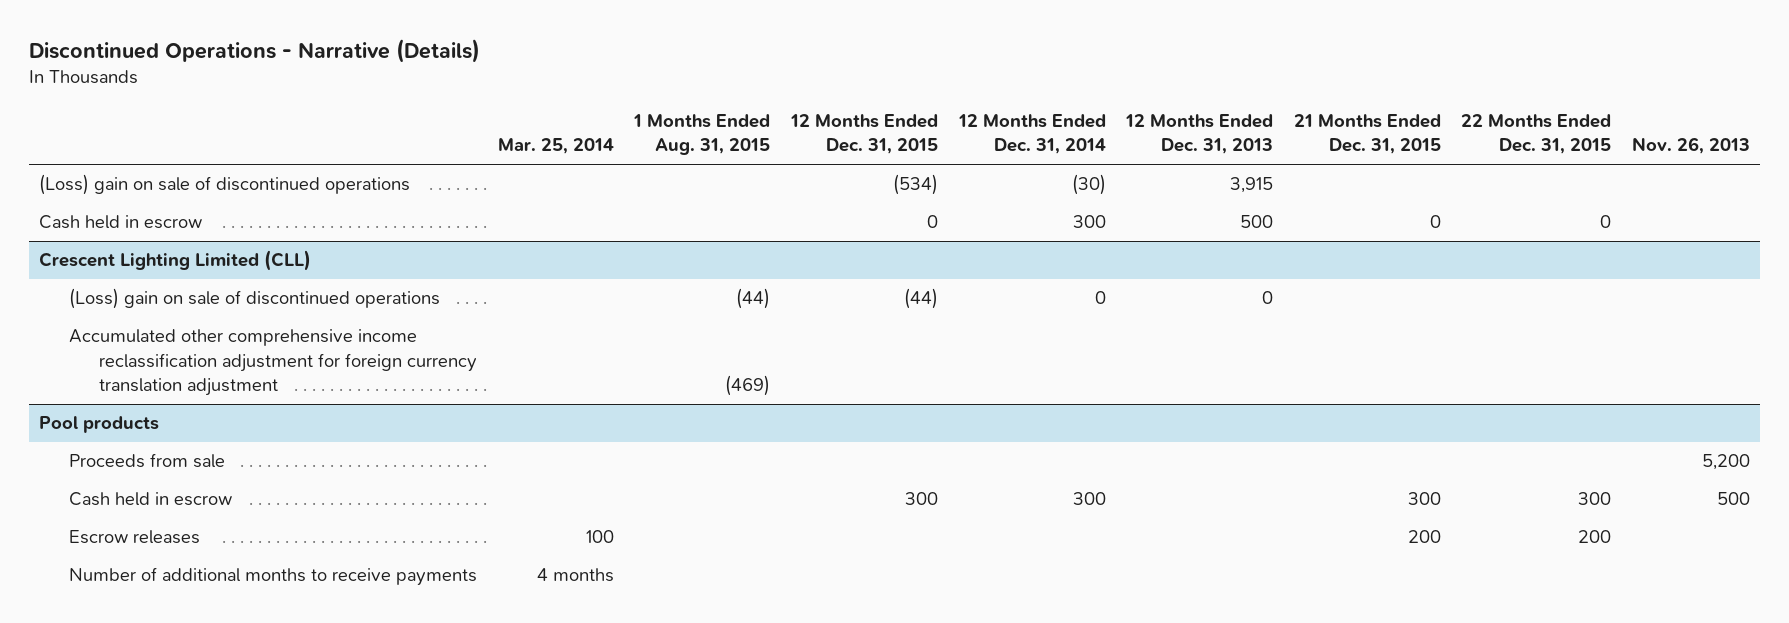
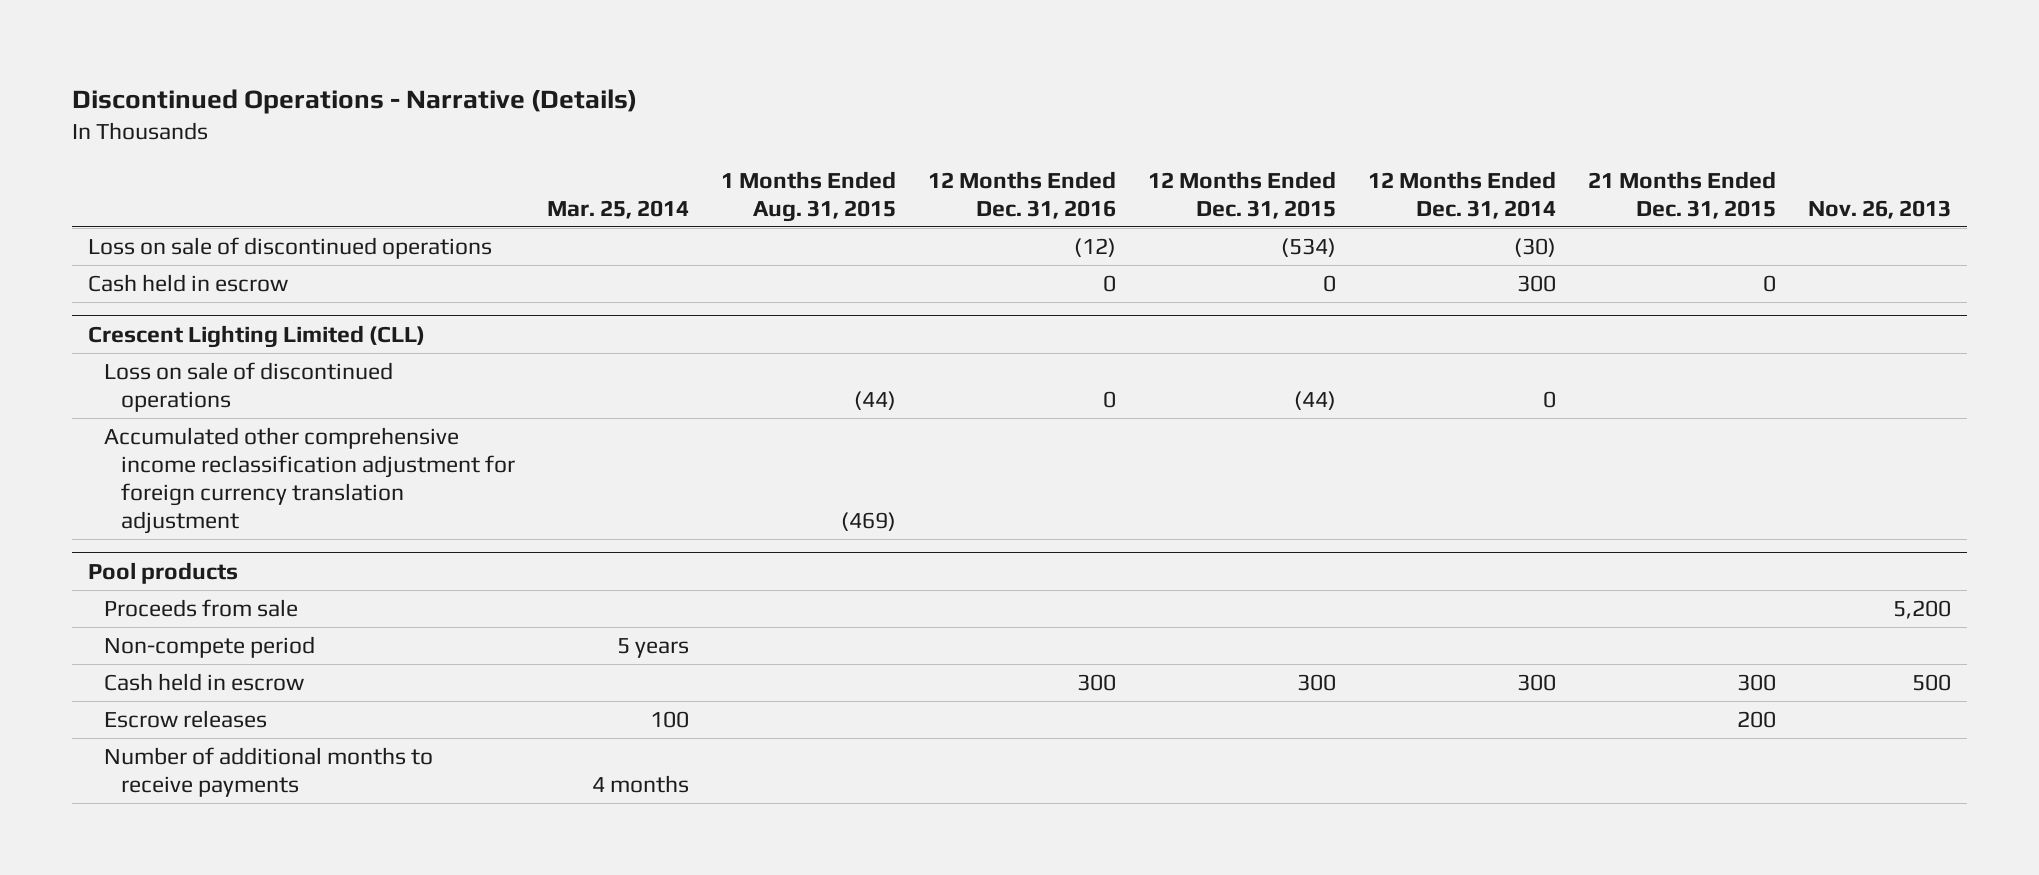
[1125,114,1274,155] 12 Months Ended Dec. 31, 2013 -> none
[1461,114,1612,155] 22 Months Ended Dec. 31, 2015 -> none
none -> [927,170,1116,219] 12 Months Ended Dec. 31, 2016
[39,174,411,196] (Loss) gain on sale of discontinued operations -> [88,236,493,259] Loss on sale of discontinued operations
[68,288,440,310] (Loss) gain on sale of discontinued operations -> [104,361,394,412] Loss on sale of discontinued operations
none -> [104,635,316,658] Non-compete period

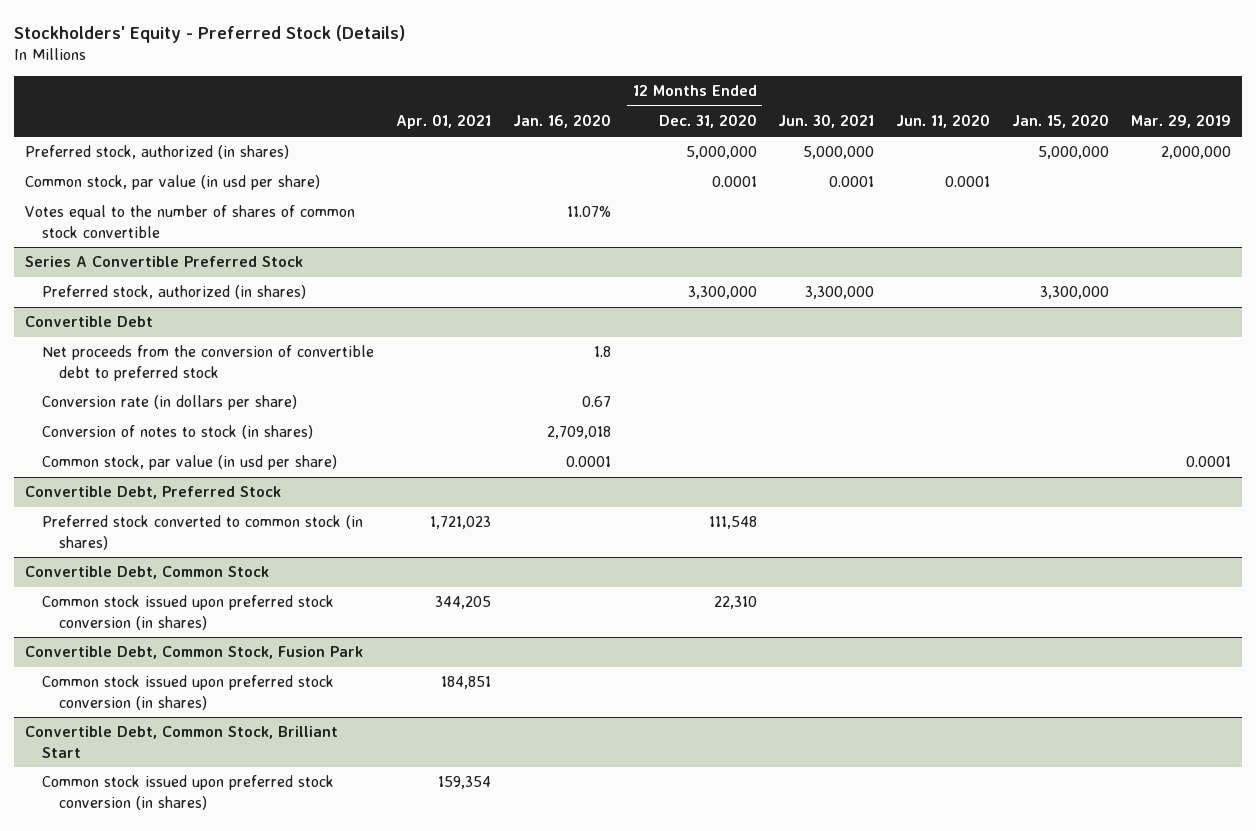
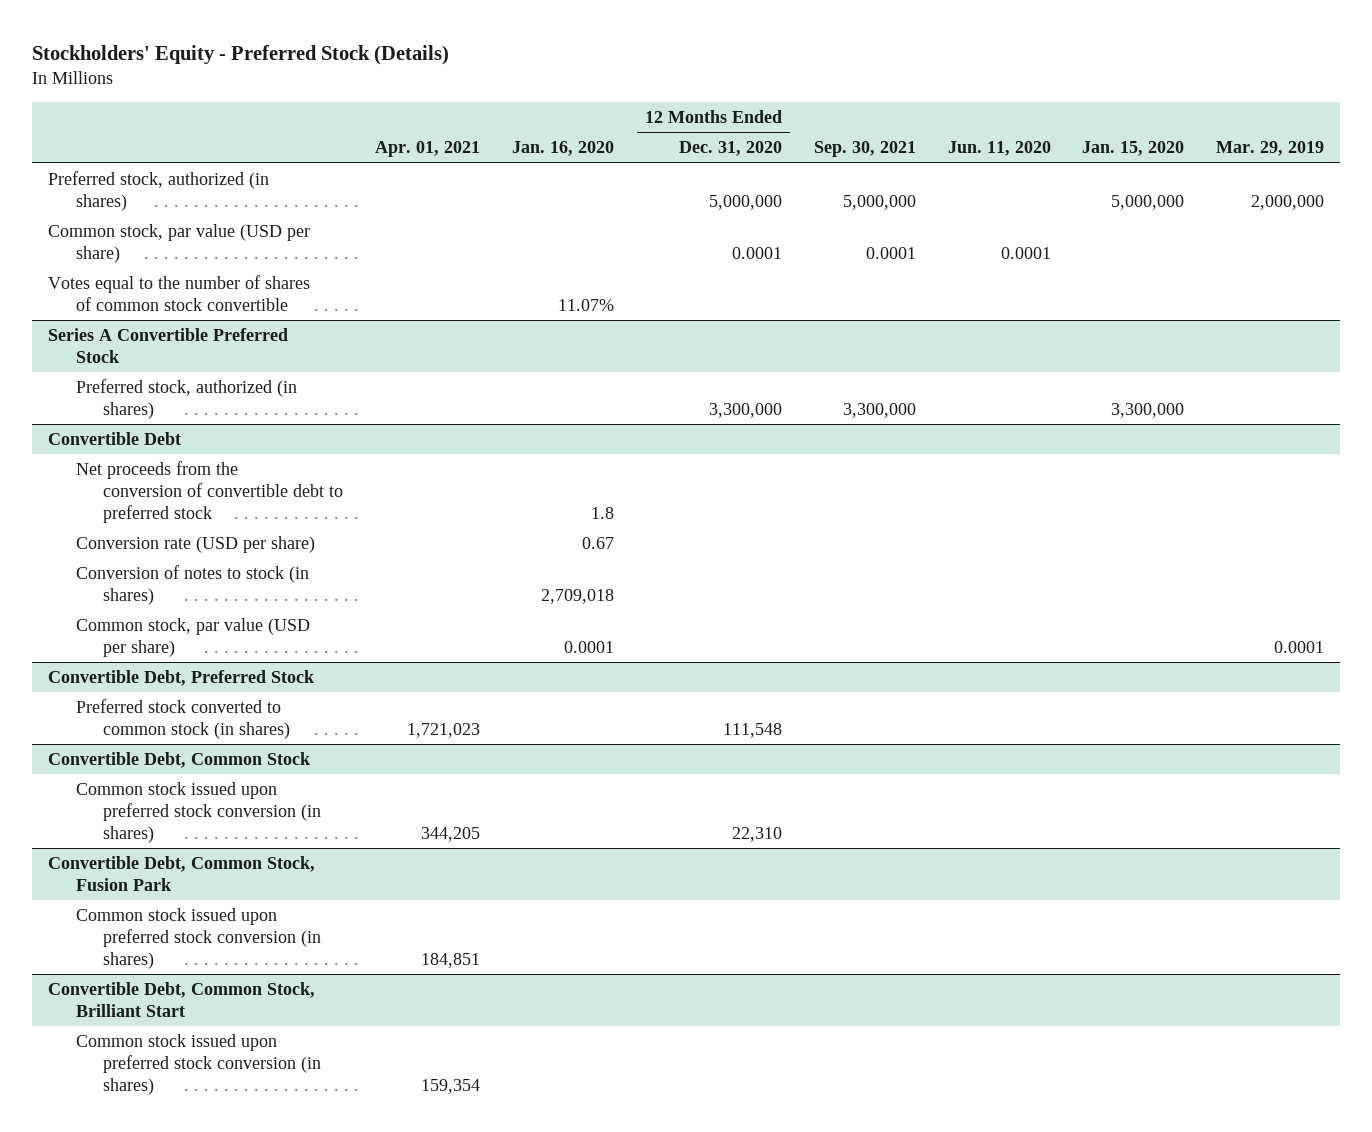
[778,114,875,129] Jun. 30, 2021 -> none
none -> [813,141,916,158] Sep. 30, 2021
[24,175,320,191] Common stock, par value (in usd per share) -> [48,223,311,263] Common stock, par value (USD per share)
[42,395,298,411] Conversion rate (in dollars per share) -> [75,535,315,553] Conversion rate (USD per share)
[42,455,338,471] Common stock, par value (in usd per share) -> [75,617,310,657] Common stock, par value (USD per share)

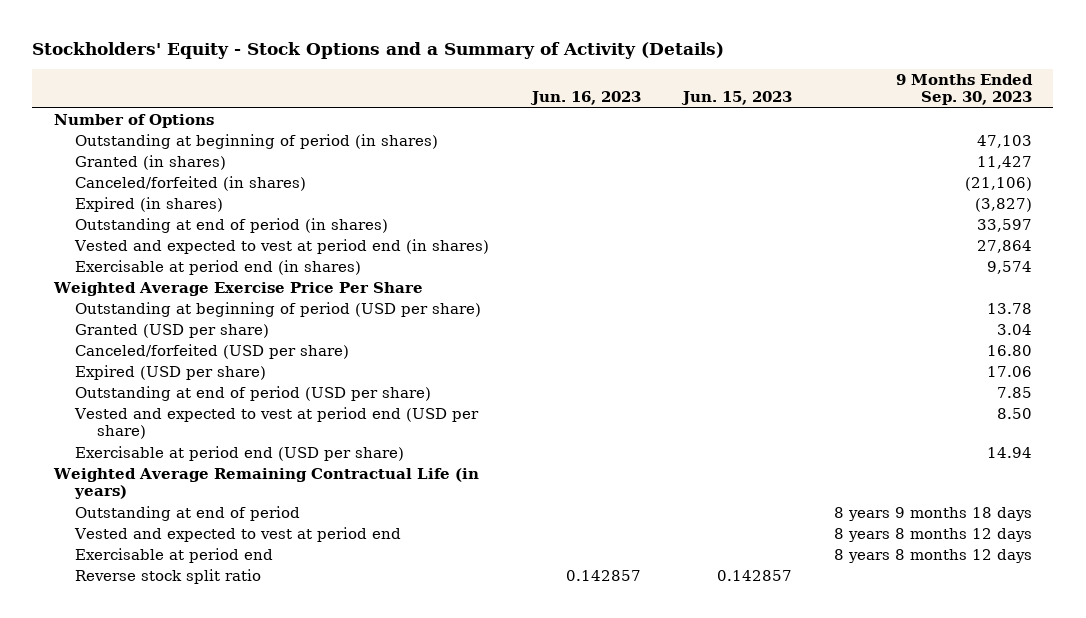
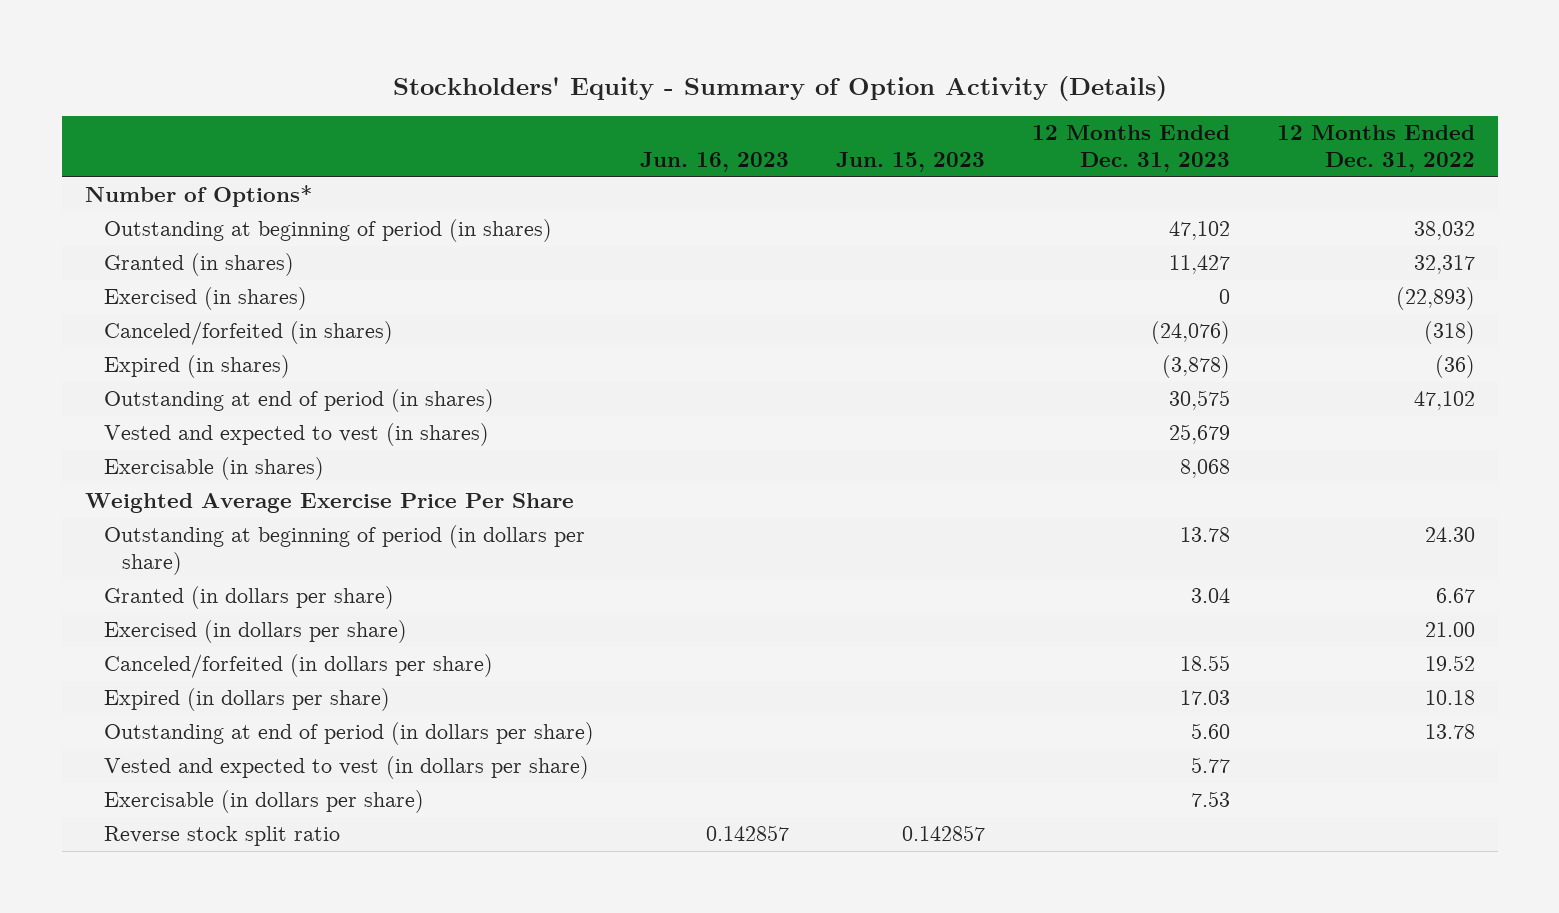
[32,41,725,59] Stockholders' Equity - Stock Options and a Summary of Activity (Details) -> [392,75,1167,101] Stockholders' Equity - Summary of Option Activity (Details)
[896,73,1034,106] 9 Months Ended Sep. 30, 2023 -> none
none -> [1031,125,1230,172] 12 Months Ended Dec. 31, 2023
none -> [1276,125,1475,172] 12 Months Ended Dec. 31, 2022
[53,113,214,128] Number of Options -> [84,185,313,208] Number of Options*
none -> [103,287,307,311] Exercised (in shares)
[74,238,490,254] Vested and expected to vest at period end (in shares) -> [103,423,489,447] Vested and expected to vest (in shares)
[75,259,362,275] Exercisable at period end (in shares) -> [103,457,324,481] Exercisable (in shares)
[52,467,479,500] Weighted Average Remaining Contractual Life (in years) -> none
[75,505,301,521] Outstanding at end of period -> none
[74,526,402,542] Vested and expected to vest at period end -> none
[75,547,274,563] Exercisable at period end -> none
[75,301,482,317] Outstanding at beginning of period (USD per share) -> [103,525,585,576] Outstanding at beginning of period (in dollars per share)
[75,323,270,338] Granted (USD per share) -> [103,586,394,610] Granted (in dollars per share)
none -> [103,620,407,644] Exercised (in dollars per share)
[75,343,350,359] Canceled/forfeited (USD per share) -> [103,654,493,679] Canceled/forfeited (in dollars per share)
[75,364,267,380] Expired (USD per share) -> [103,688,390,712] Expired (in dollars per share)
[75,385,432,401] Outstanding at end of period (USD per share) -> [103,722,594,746] Outstanding at end of period (in dollars per share)
[74,406,480,440] Vested and expected to vest at period end (USD per share) -> [103,756,589,780] Vested and expected to vest (in dollars per share)
[75,445,405,461] Exercisable at period end (USD per share) -> [103,790,424,814] Exercisable (in dollars per share)

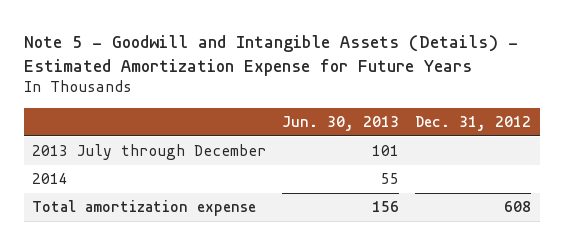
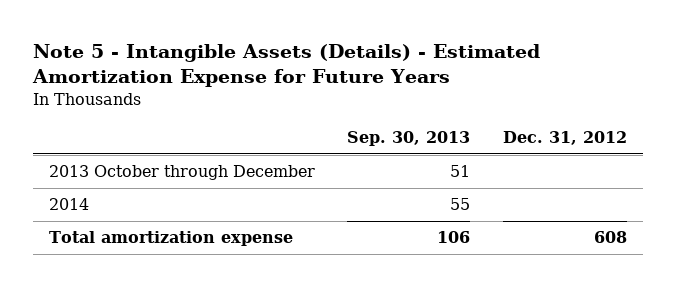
[23,34,518,76] Note 5 - Goodwill and Intangible Assets (Details) - Estimated Amortization Expense for Future Years -> [31,44,540,88] Note 5 - Intangible Assets (Details) - Estimated Amortization Expense for Future Years
[282,115,400,131] Jun. 30, 2013 -> none
none -> [347,131,471,147] Sep. 30, 2013
[32,144,267,161] 2013 July through December -> [49,165,316,181] 2013 October through December

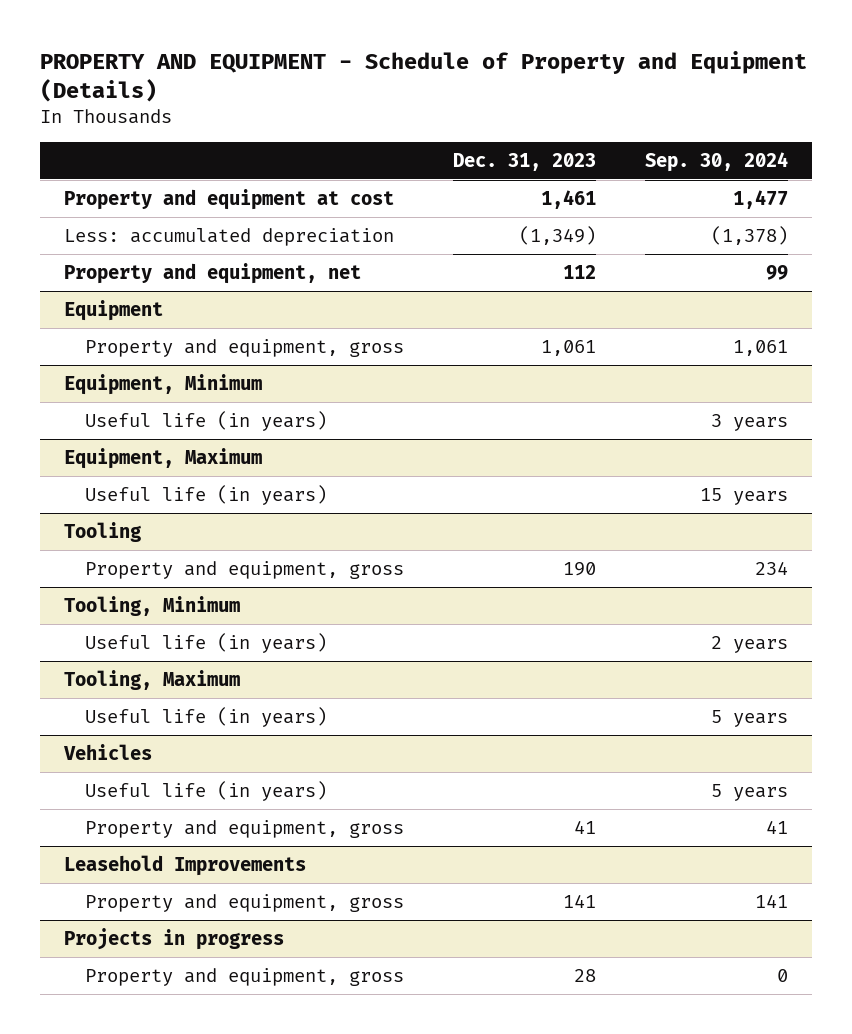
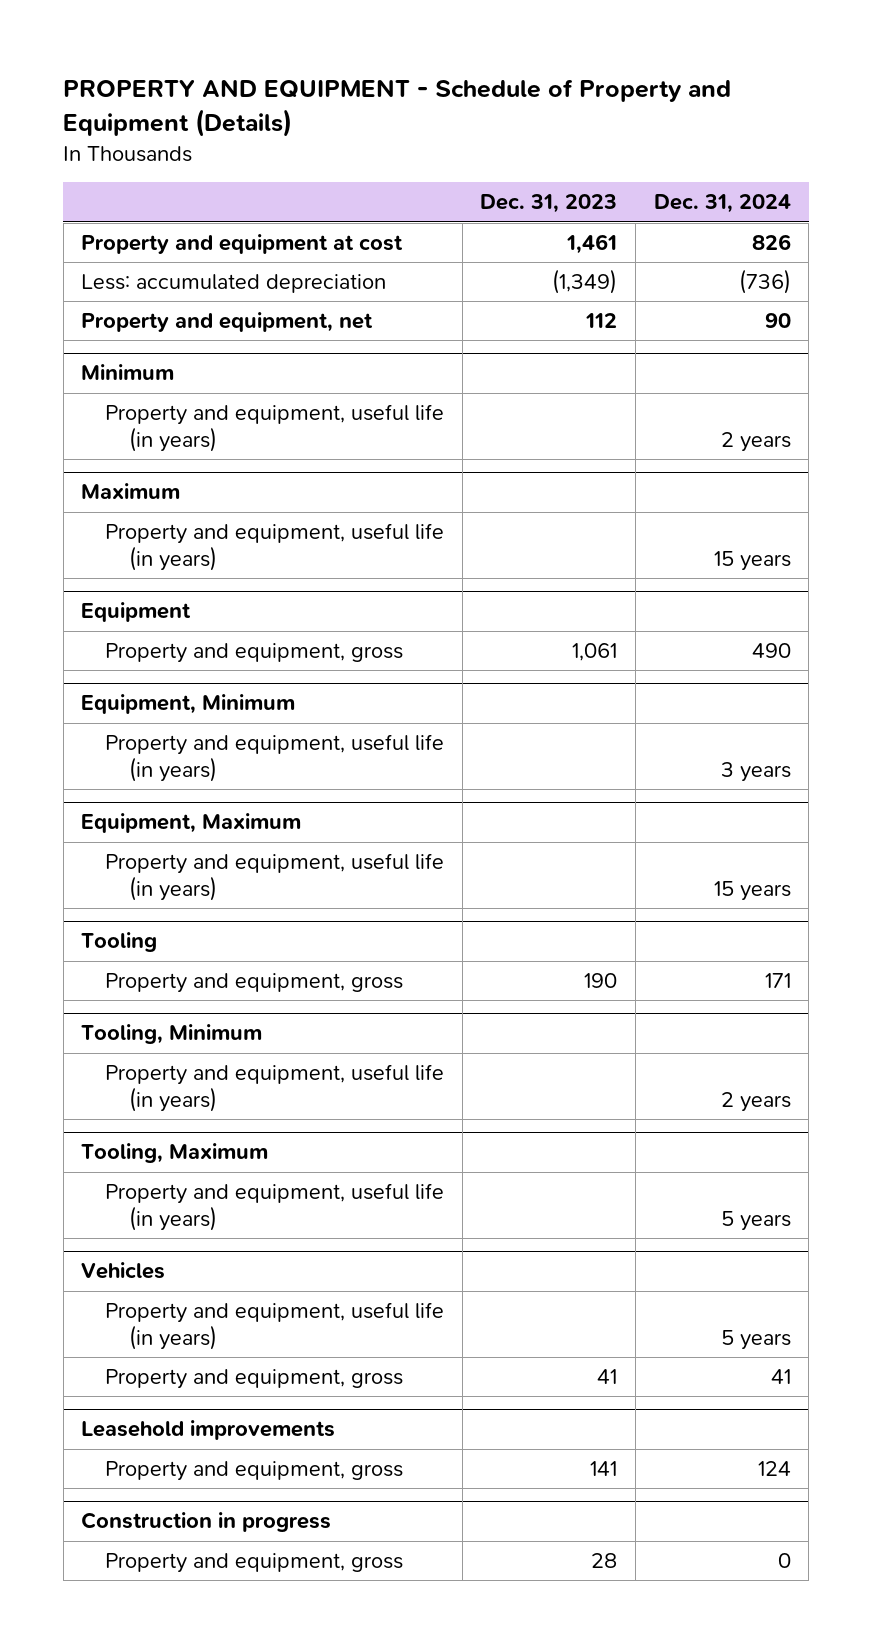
[644,151,788,172] Sep. 30, 2024 -> none
none -> [653,194,791,214] Dec. 31, 2024
none -> [81,364,175,381] Minimum
none -> [105,404,445,452] Property and equipment, useful life (in years)
none -> [81,483,181,500] Maximum
none -> [105,523,445,571] Property and equipment, useful life (in years)
[85,411,328,432] Useful life (in years) -> [105,734,445,782] Property and equipment, useful life (in years)
[85,485,328,506] Useful life (in years) -> [105,853,445,901] Property and equipment, useful life (in years)
[85,633,328,654] Useful life (in years) -> [105,1064,445,1112] Property and equipment, useful life (in years)
[85,707,328,728] Useful life (in years) -> [105,1183,445,1231] Property and equipment, useful life (in years)
[85,781,328,802] Useful life (in years) -> [105,1302,445,1350] Property and equipment, useful life (in years)
[64,855,307,877] Leasehold Improvements -> [81,1420,336,1441] Leasehold improvements
[64,928,285,951] Projects in progress -> [81,1512,332,1533] Construction in progress

